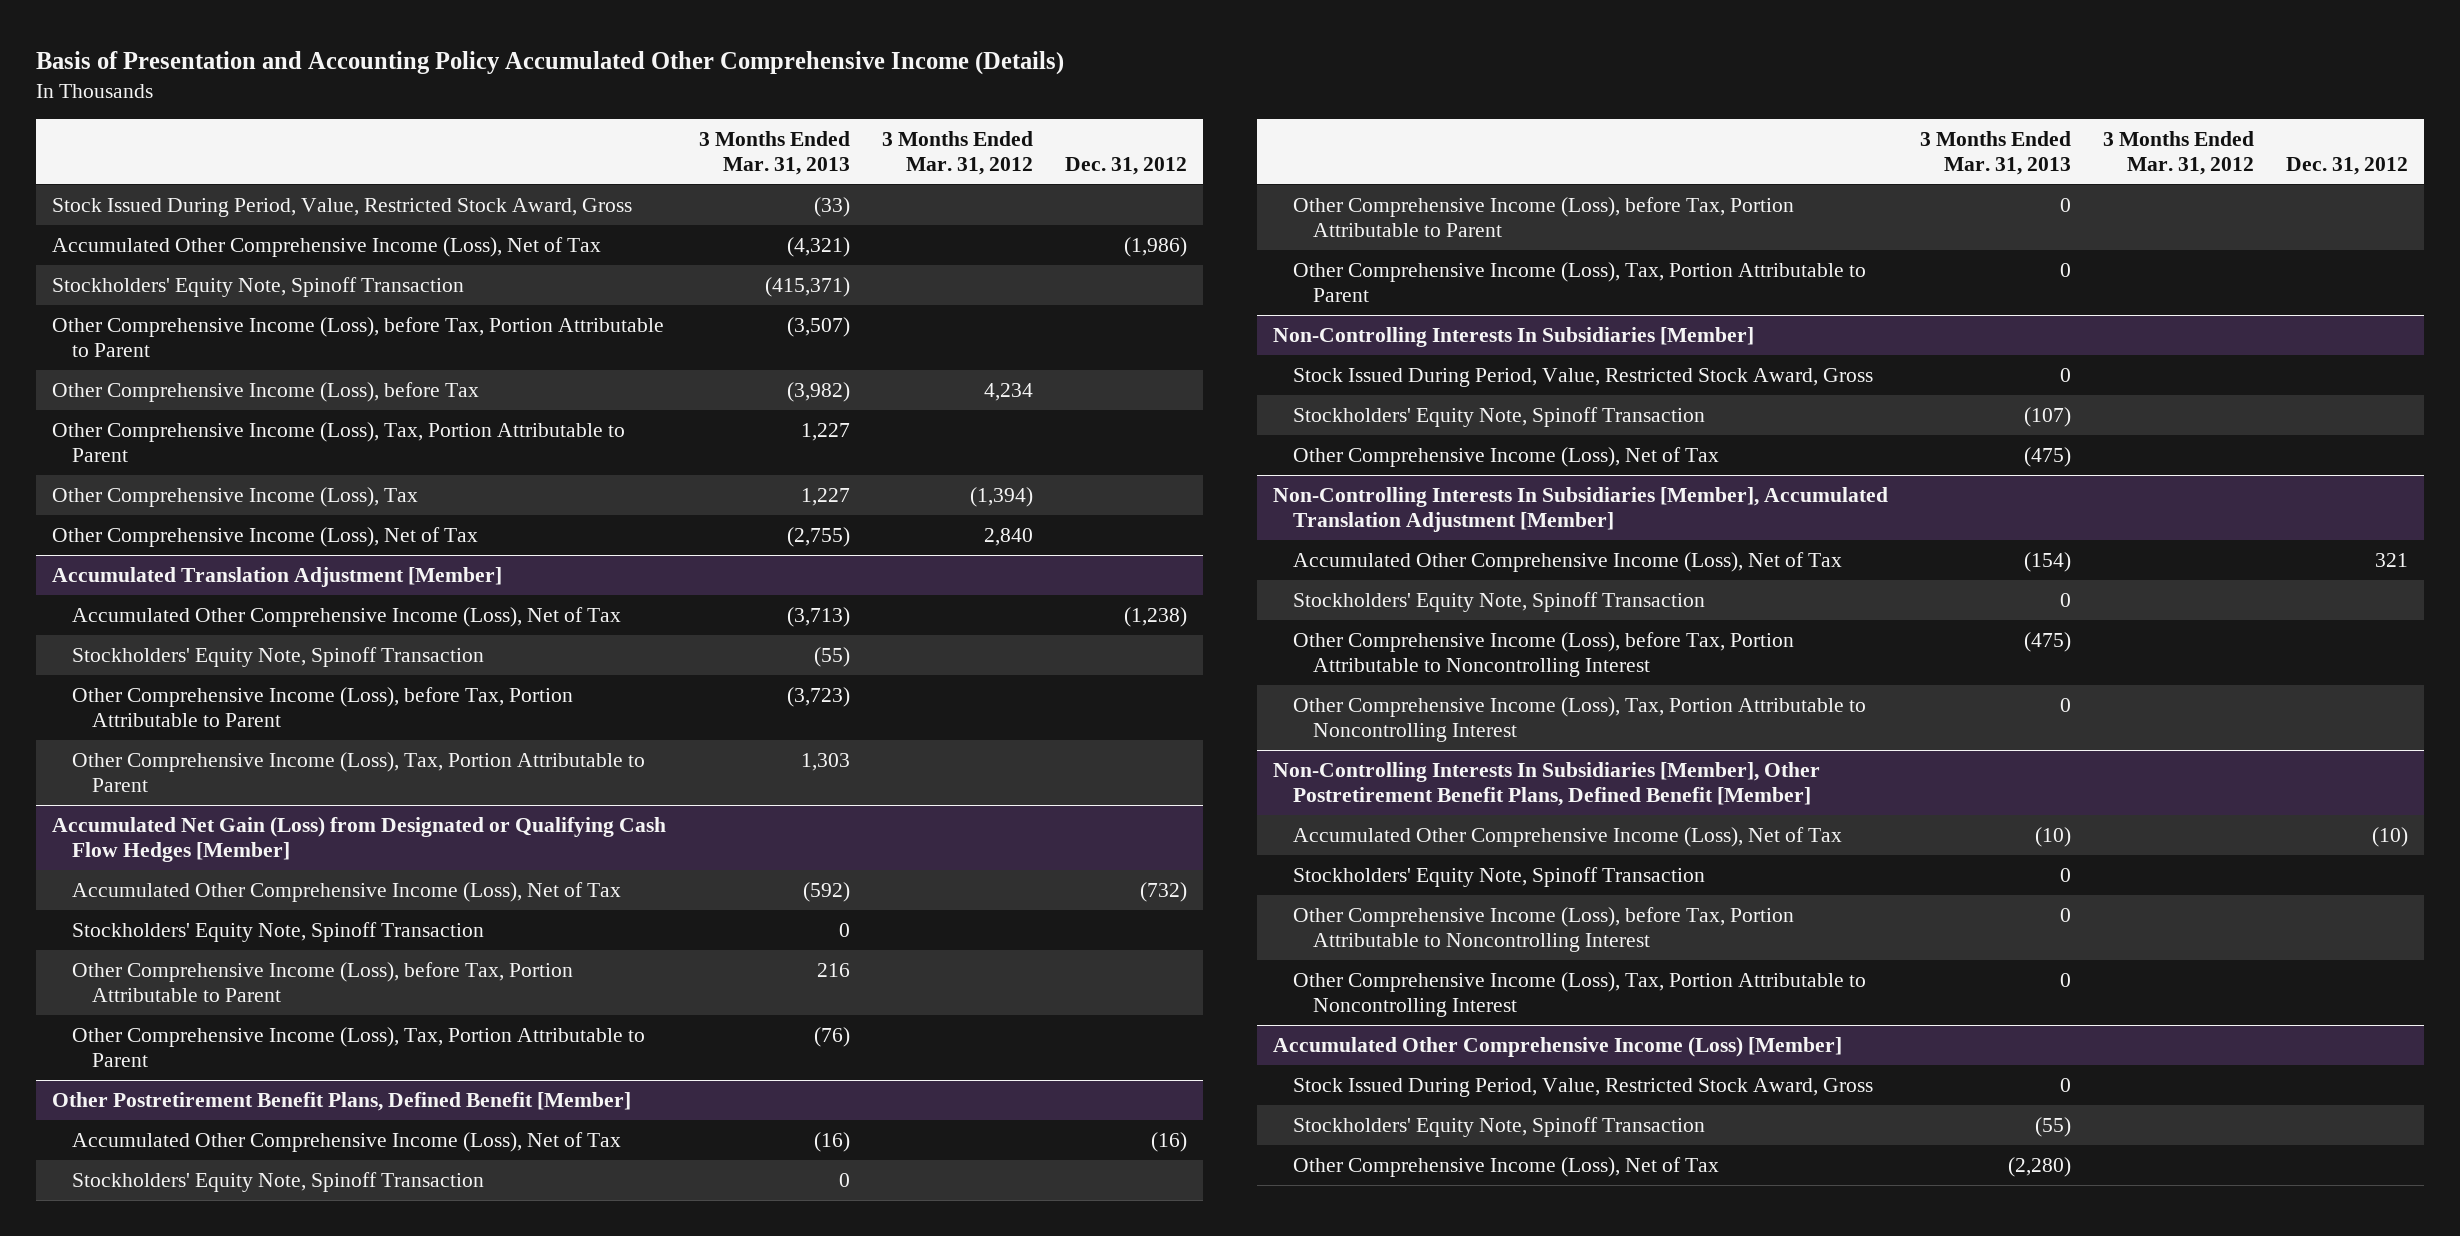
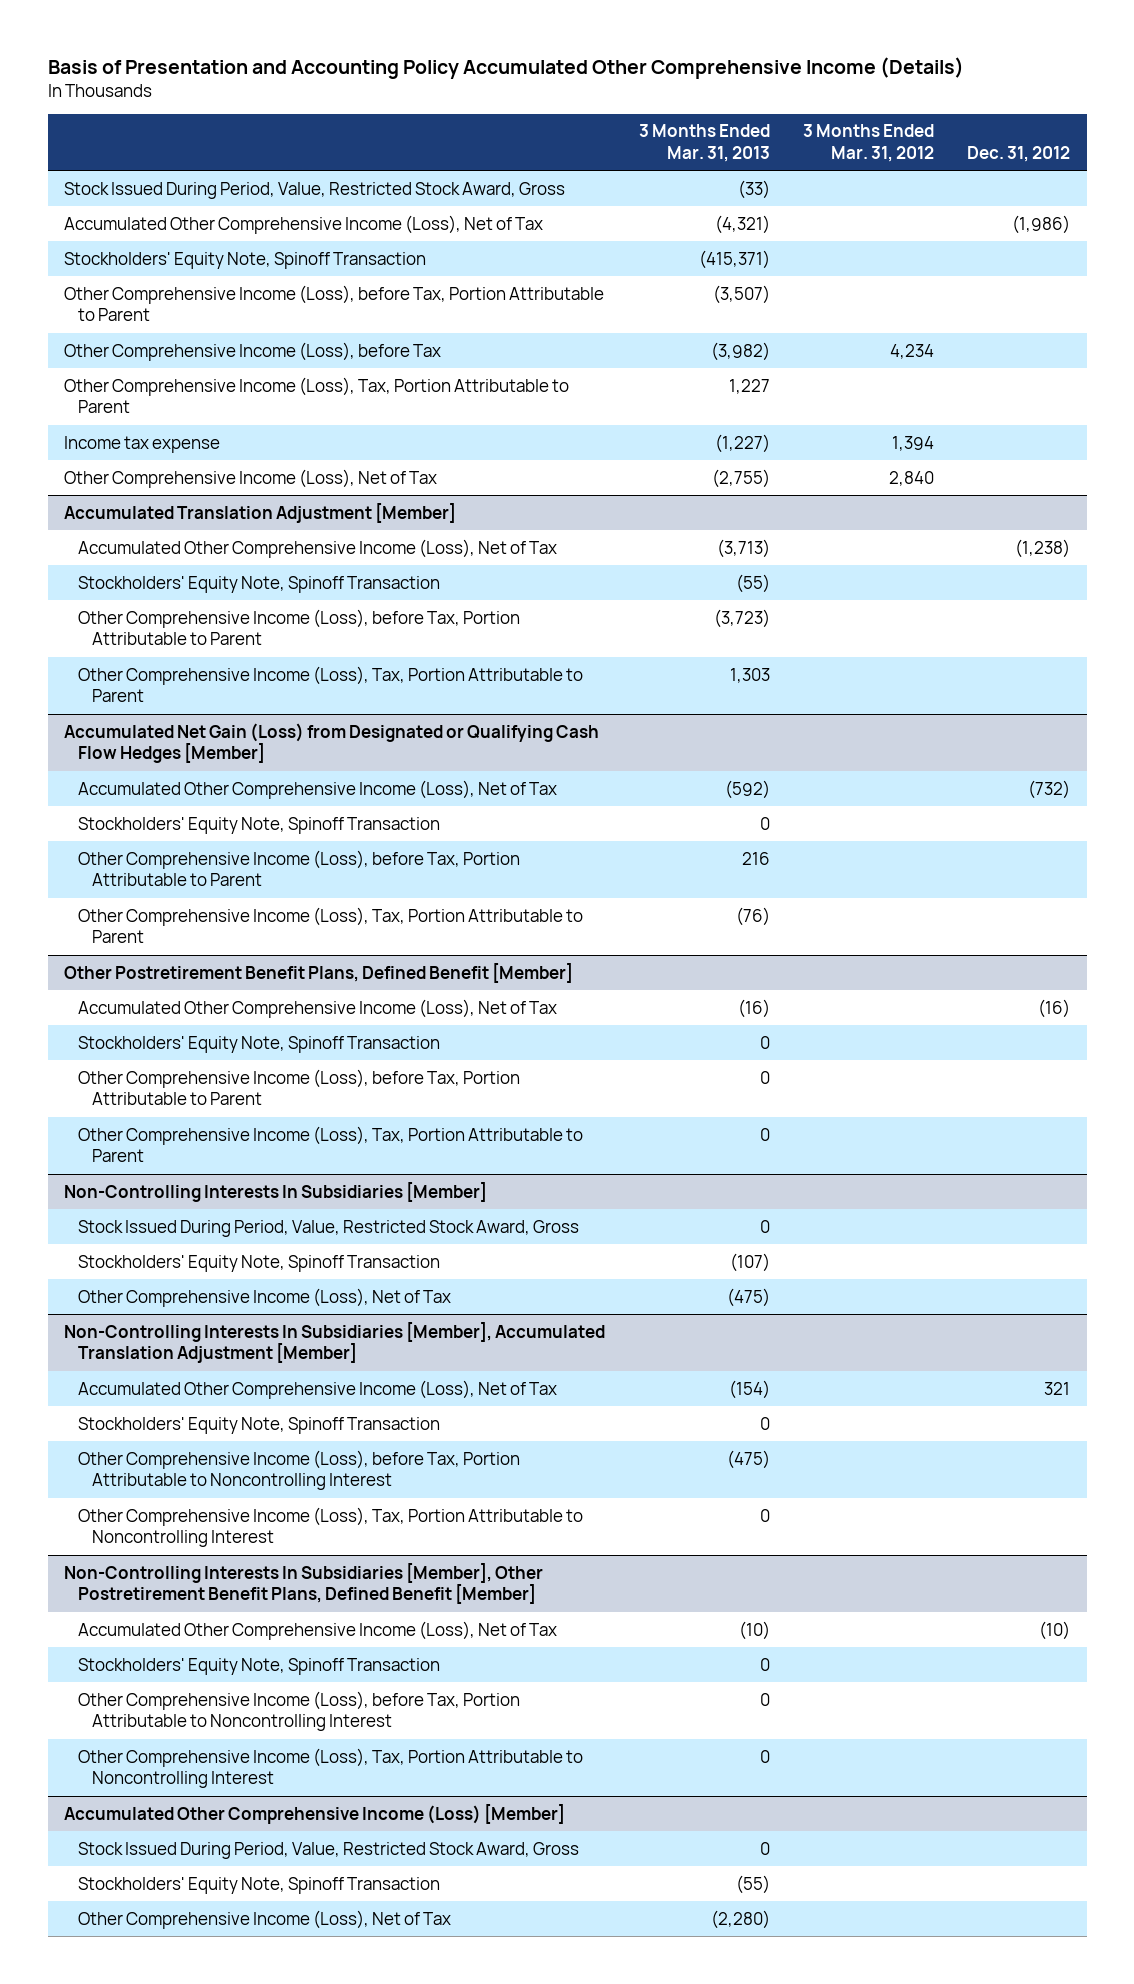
[52,486,419,507] Other Comprehensive Income (Loss), Tax -> [64,435,221,453] Income tax expense
[801,487,851,506] 1,227 -> [714,433,770,453] (1,227)
[970,486,1034,507] (1,394) -> [891,435,934,451] 1,394

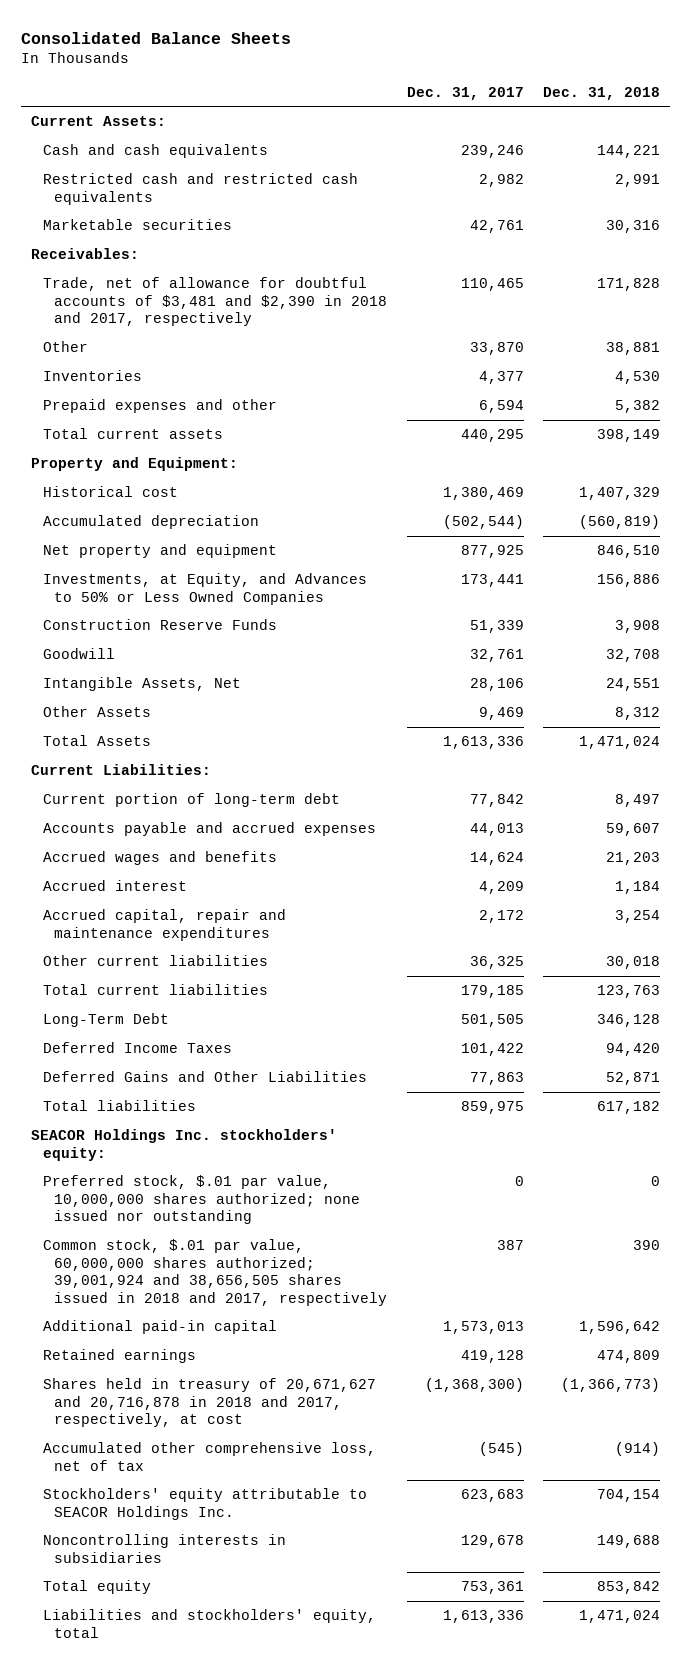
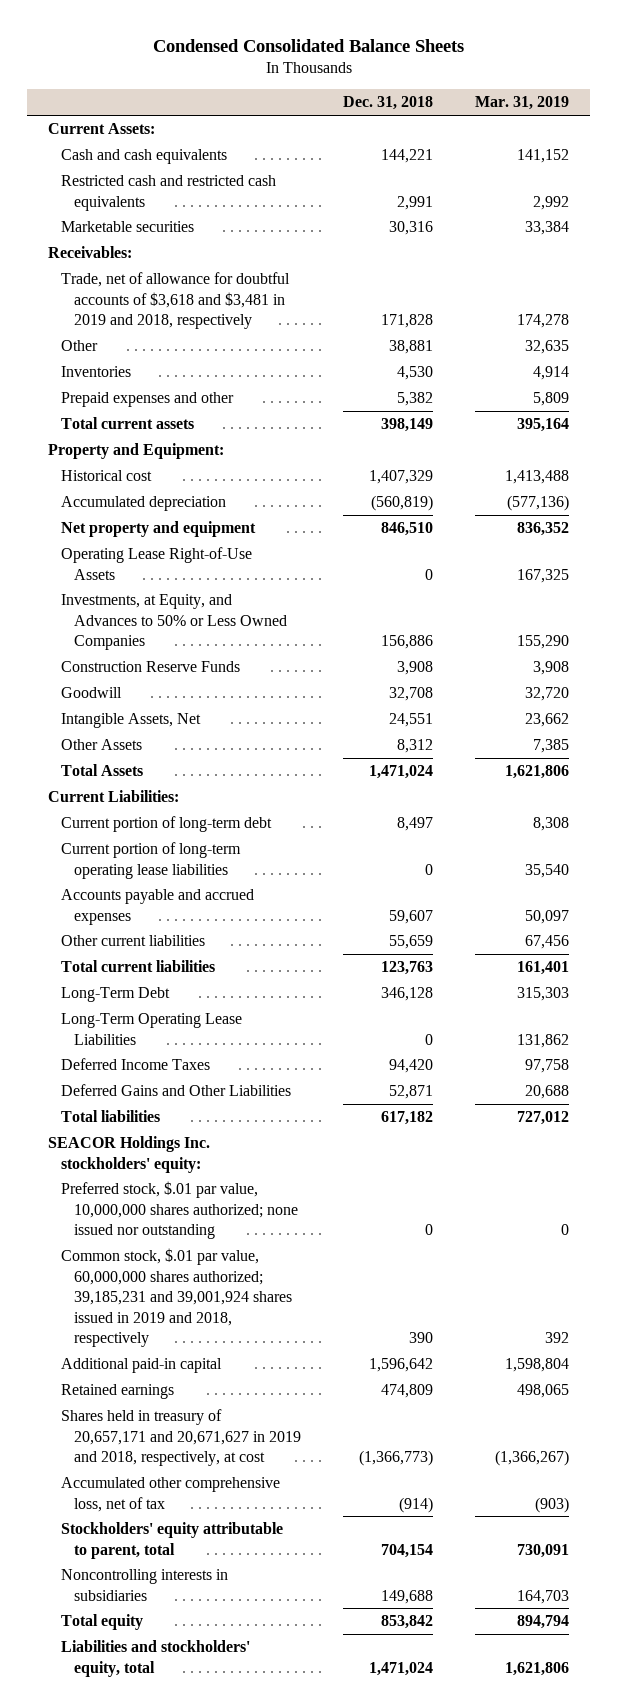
[21,31,292,44] Consolidated Balance Sheets -> [152,38,464,52] Condensed Consolidated Balance Sheets
[406,86,524,100] Dec. 31, 2017 -> none
none -> [474,96,569,111] Mar. 31, 2019
[42,277,388,327] Trade, net of allowance for doubtful accounts of $3,481 and $2,390 in 2018 and 2017, respectively -> [61,272,291,330] Trade, net of allowance for doubtful accounts of $3,618 and $3,481 in 2019 and 2018, respectively
none -> [61,547,253,580] Operating Lease Right-of-Use Assets
none -> [61,842,242,879] Current portion of long-term operating lease liabilities
[42,851,277,866] Accrued wages and benefits -> none
[42,880,187,892] Accrued interest -> none
[42,909,286,941] Accrued capital, repair and maintenance expenditures -> none
[605,956,660,970] 30,018 -> [389,935,434,950] 55,659
none -> [61,1013,243,1045] Long-Term Operating Lease Liabilities
[42,1239,388,1306] Common stock, $.01 par value, 60,000,000 shares authorized; 39,001,924 and 38,656,505 shares issued in 2018 and 2017, respectively -> [61,1248,293,1347] Common stock, $.01 par value, 60,000,000 shares authorized; 39,185,231 and 39,001,924 shares issued in 2019 and 2018, respectively
[42,1378,376,1428] Shares held in treasury of 20,671,627 and 20,716,878 in 2018 and 2017, respectively, at cost -> [61,1409,302,1467] Shares held in treasury of 20,657,171 and 20,671,627 in 2019 and 2018, respectively, at cost
[42,1488,367,1520] Stockholders' equity attributable to SEACOR Holdings Inc. -> [61,1522,284,1559] Stockholders' equity attributable to parent, total

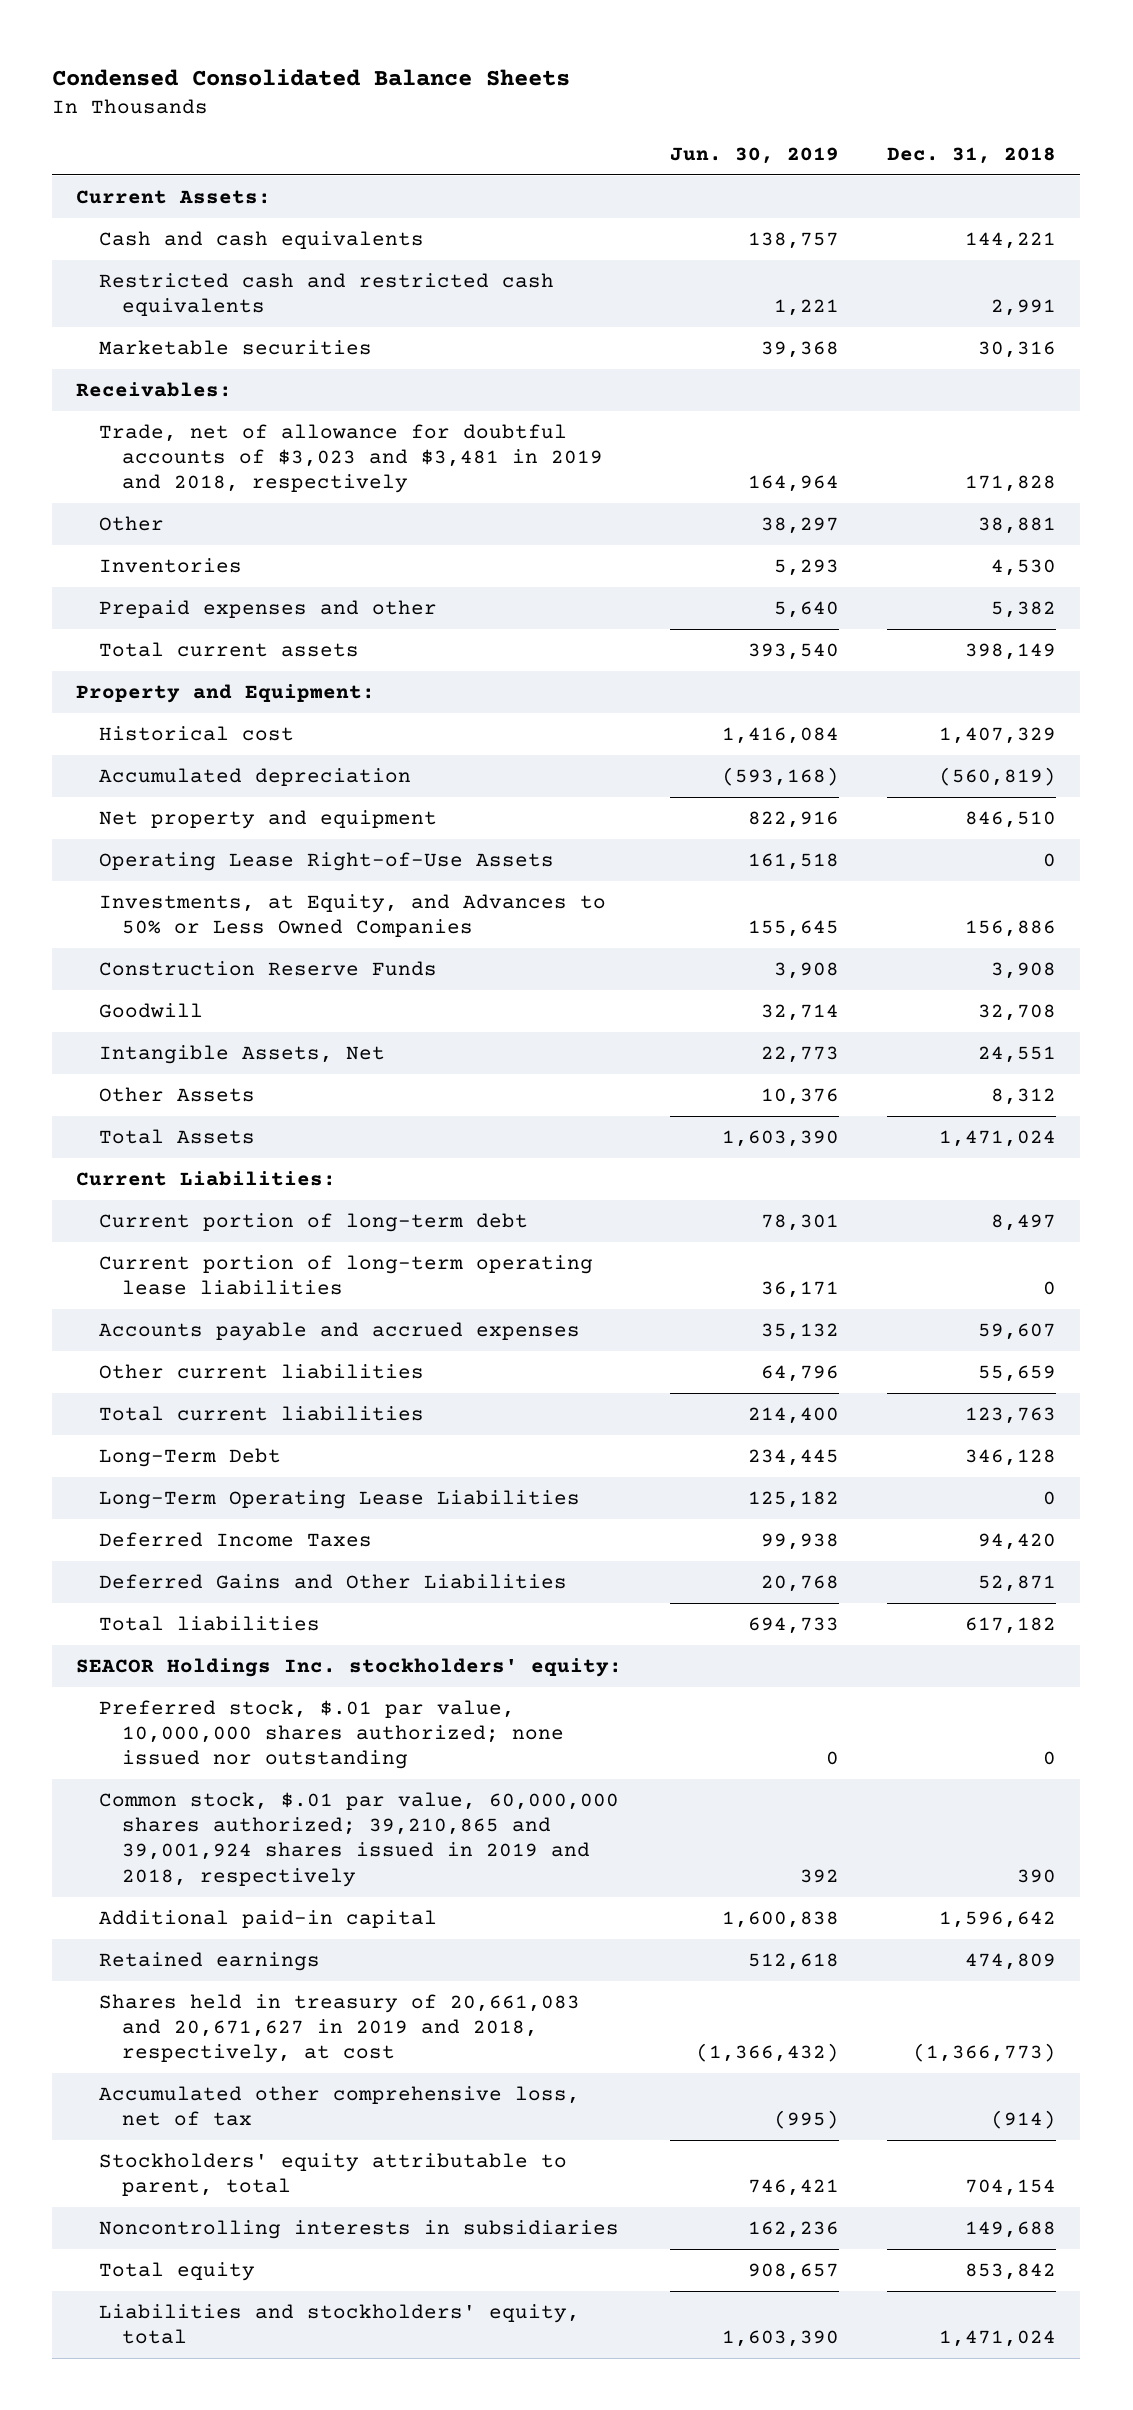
[474,96,569,111] Mar. 31, 2019 -> none
none -> [670,147,840,165] Jun. 30, 2019
[61,272,291,330] Trade, net of allowance for doubtful accounts of $3,618 and $3,481 in 2019 and 2018, respectively -> [99,423,603,494] Trade, net of allowance for doubtful accounts of $3,023 and $3,481 in 2019 and 2018, respectively
[61,1248,293,1347] Common stock, $.01 par value, 60,000,000 shares authorized; 39,185,231 and 39,001,924 shares issued in 2019 and 2018, respectively -> [99,1791,620,1887] Common stock, $.01 par value, 60,000,000 shares authorized; 39,210,865 and 39,001,924 shares issued in 2019 and 2018, respectively
[61,1409,302,1467] Shares held in treasury of 20,657,171 and 20,671,627 in 2019 and 2018, respectively, at cost -> [99,1993,581,2064] Shares held in treasury of 20,661,083 and 20,671,627 in 2019 and 2018, respectively, at cost

